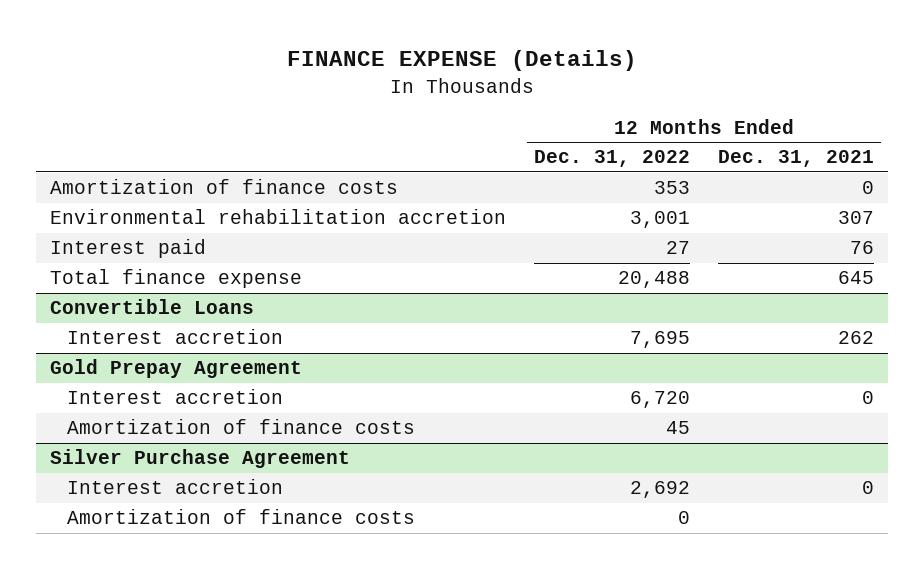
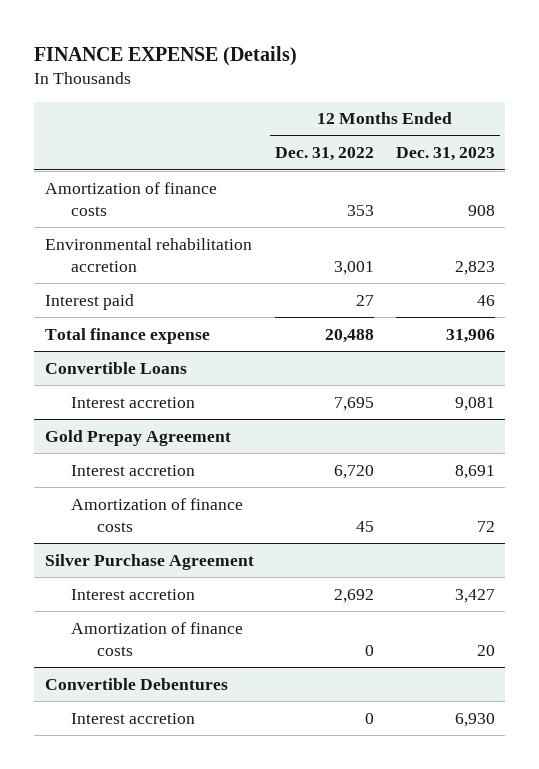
[718,150,875,168] Dec. 31, 2021 -> none
none -> [395,147,495,162] Dec. 31, 2023
none -> [44,677,228,690] Convertible Debentures
none -> [70,712,195,724] Interest accretion

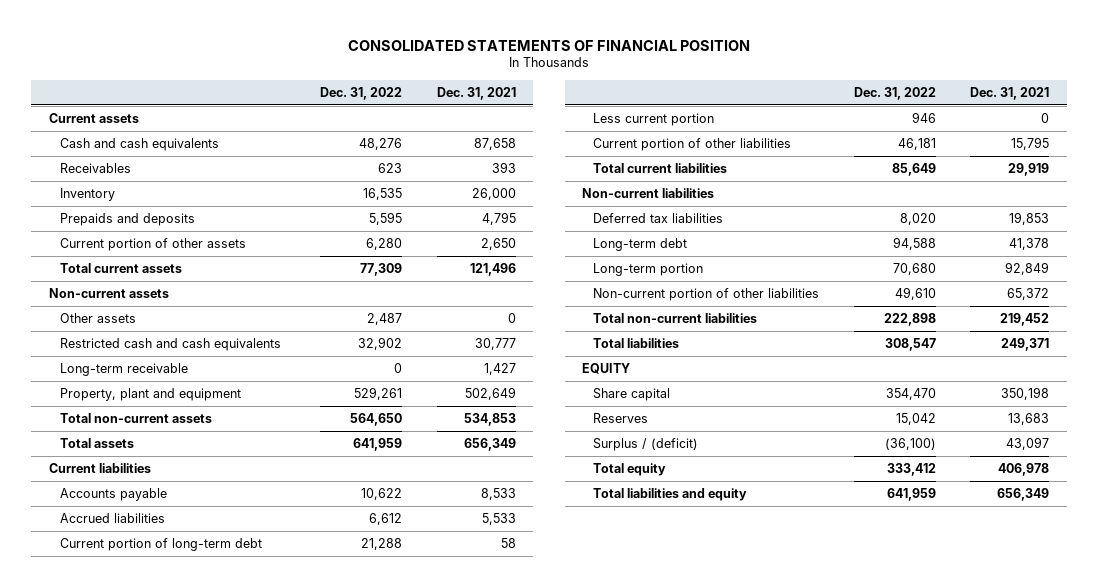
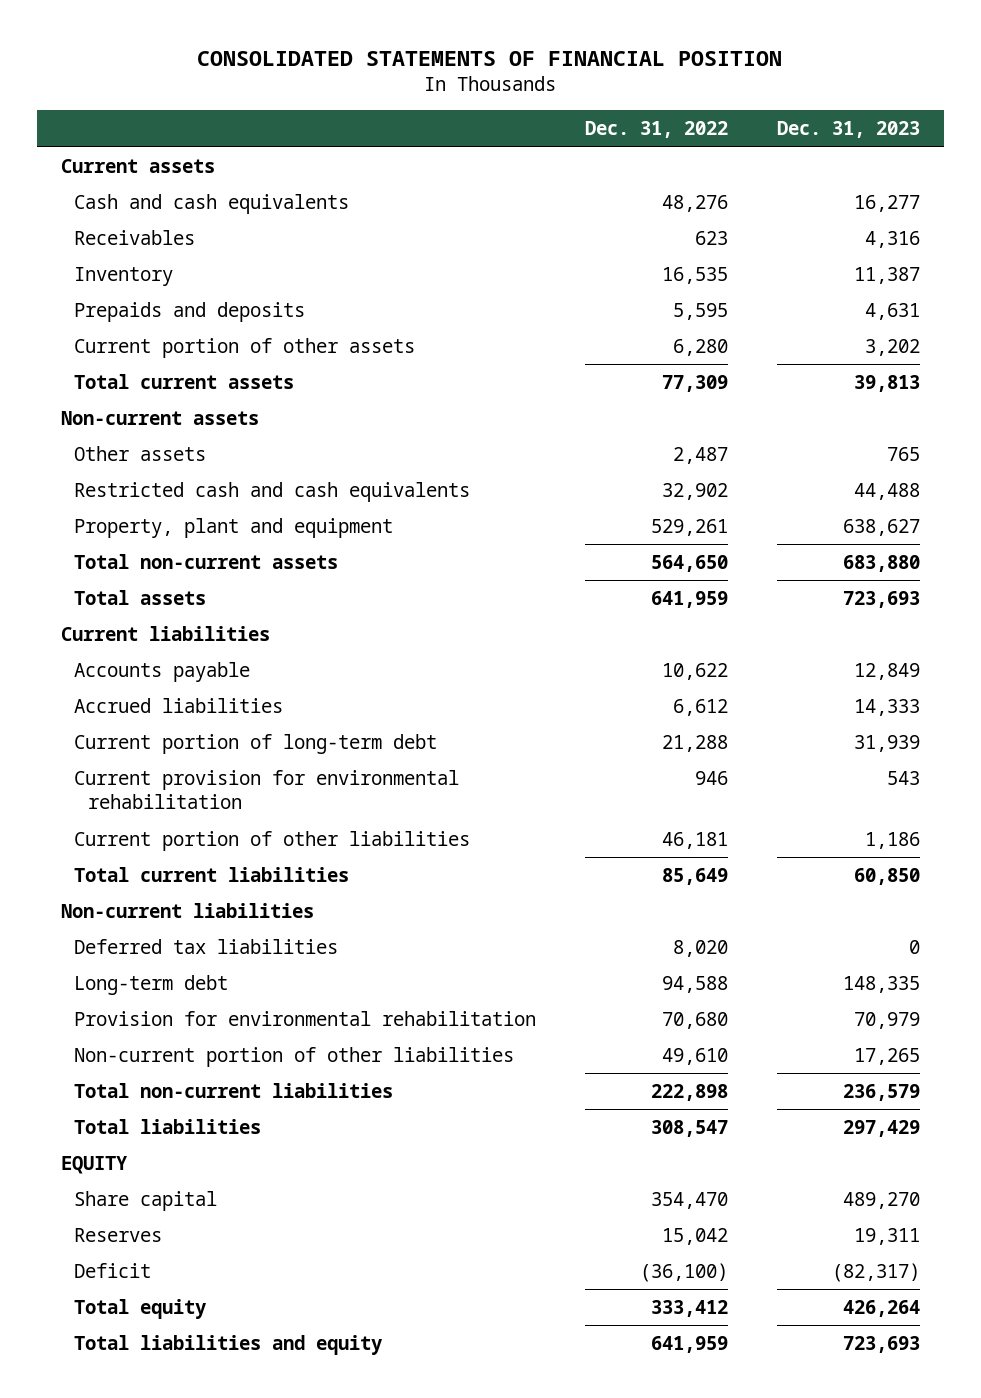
[437,86,517,100] Dec. 31, 2021 -> none
none -> [776,121,920,139] Dec. 31, 2023
[59,362,188,376] Long-term receivable -> none
[592,112,714,126] Less current portion -> [74,770,460,810] Current provision for environmental rehabilitation
[592,262,703,276] Long-term portion -> [74,1011,537,1027] Provision for environmental rehabilitation
[592,437,698,451] Surplus / (deficit) -> [74,1263,152,1279] Deficit

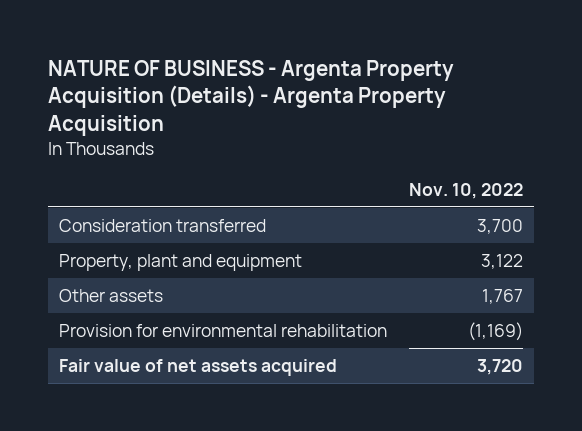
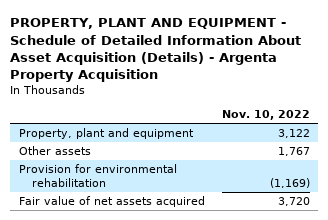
[47,59,454,136] NATURE OF BUSINESS - Argenta Property Acquisition (Details) - Argenta Property Acquisition -> [9,18,301,83] PROPERTY, PLANT AND EQUIPMENT - Schedule of Detailed Information About Asset Acquisition (Details) - Argenta Property Acquisition
[59,218,267,232] Consideration transferred -> none

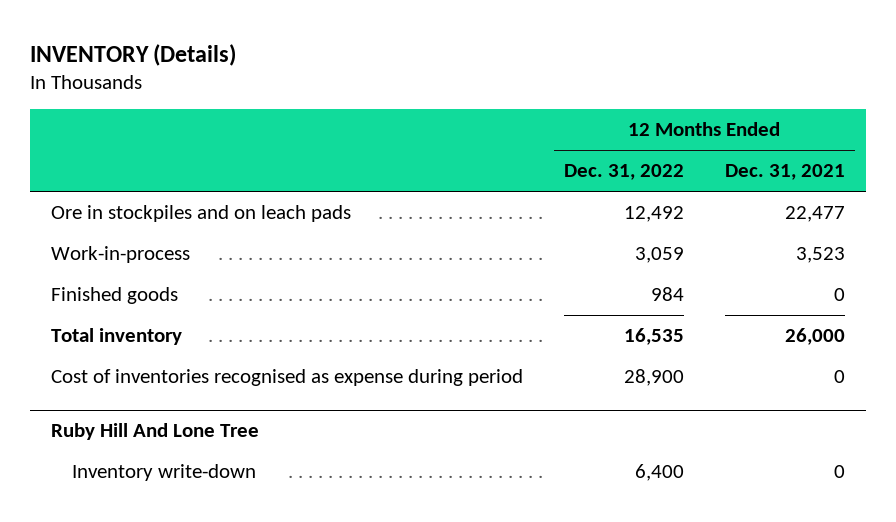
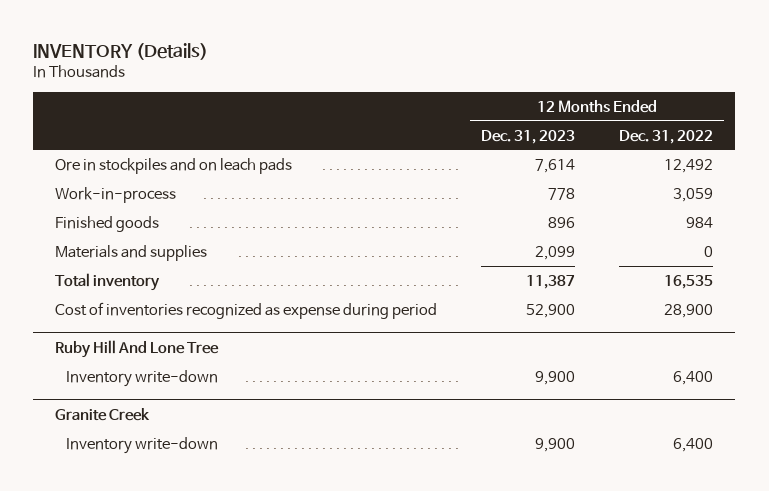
[724,164,845,181] Dec. 31, 2021 -> none
none -> [481,129,576,144] Dec. 31, 2023
none -> [55,244,208,261] Materials and supplies
[50,368,523,386] Cost of inventories recognised as expense during period -> [55,301,438,319] Cost of inventories recognized as expense during period
none -> [55,407,151,421] Granite Creek
none -> [65,436,218,454] Inventory write-down

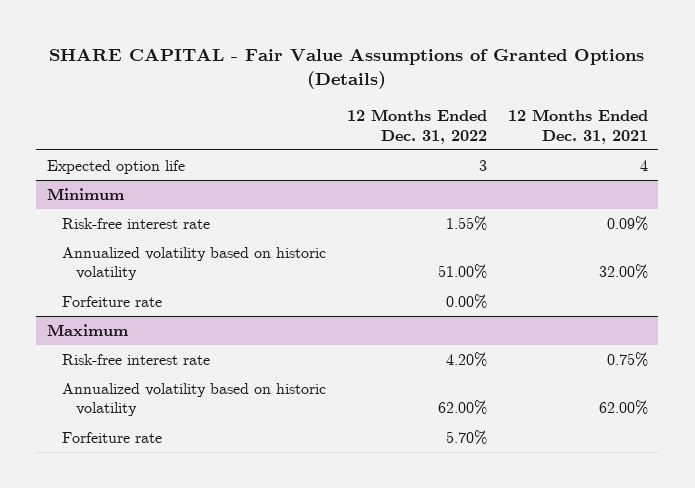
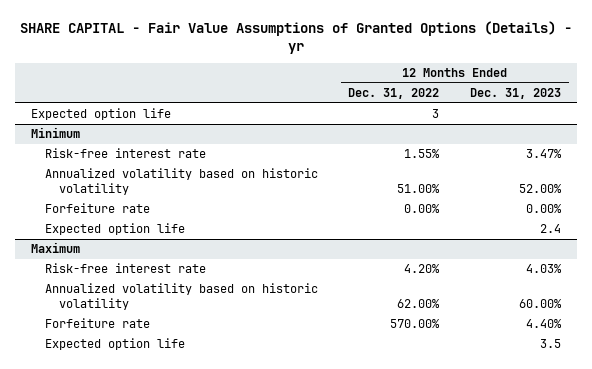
[49,47,645,90] SHARE CAPITAL - Fair Value Assumptions of Granted Options (Details) -> [19,21,572,55] SHARE CAPITAL - Fair Value Assumptions of Granted Options (Details) - yr
[507,109,648,144] 12 Months Ended Dec. 31, 2021 -> none
none -> [470,88,562,100] Dec. 31, 2023
none -> [44,223,185,236] Expected option life
[445,430,487,446] 5.70% -> [390,319,441,329] 570.00%
none -> [44,338,185,351] Expected option life

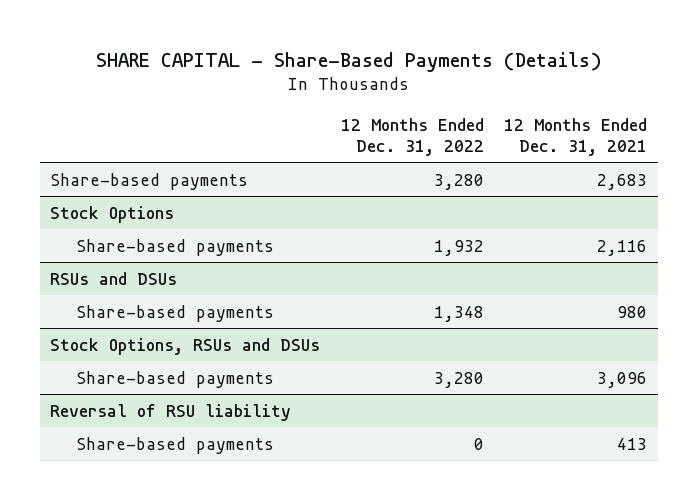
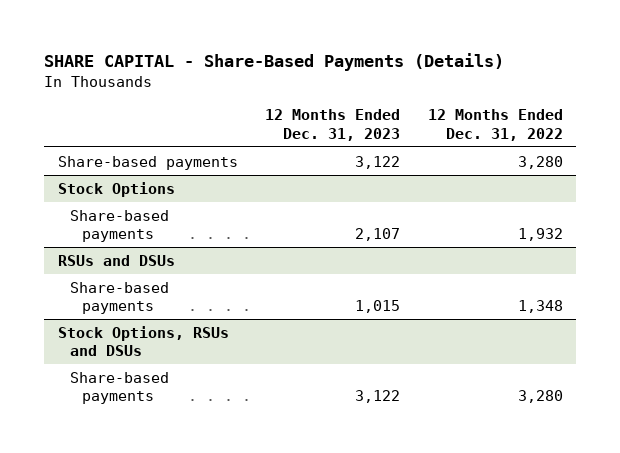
[504,117,648,156] 12 Months Ended Dec. 31, 2021 -> none
none -> [265,109,401,141] 12 Months Ended Dec. 31, 2023
[49,403,291,421] Reversal of RSU liability -> none
[75,436,274,454] Share-based payments -> none

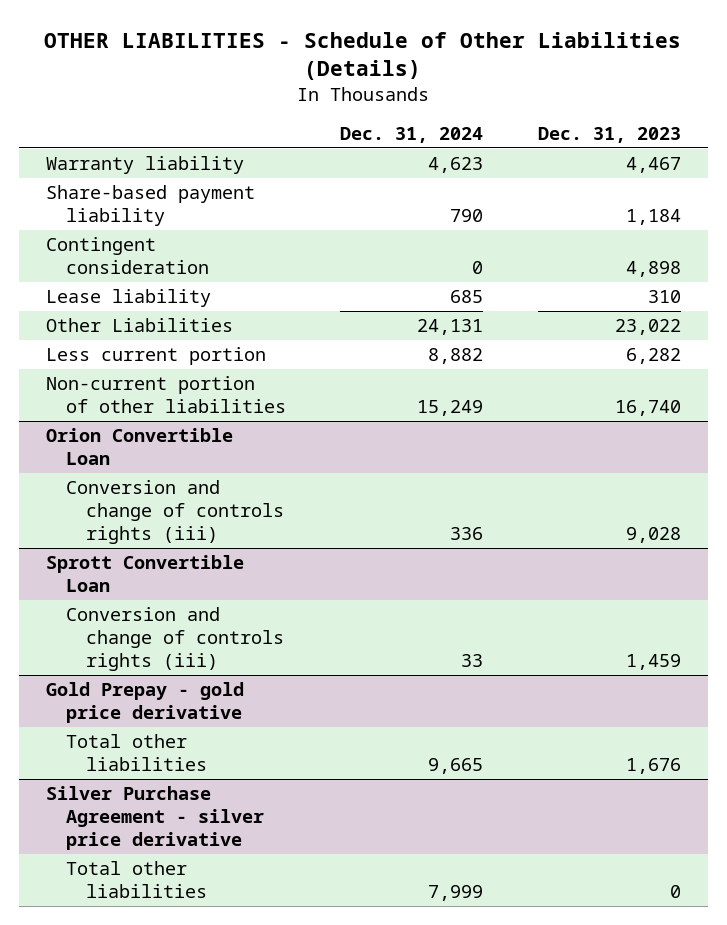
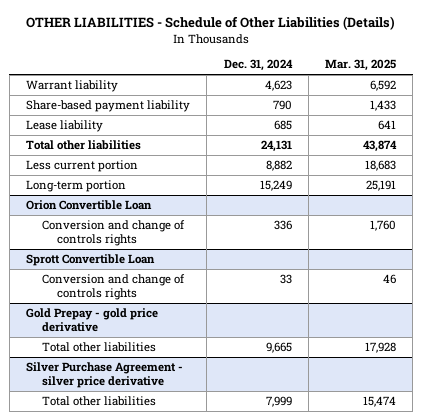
[537,126,681,143] Dec. 31, 2023 -> none
none -> [325,59,397,72] Mar. 31, 2025
[46,156,245,175] Warranty liability -> [26,80,119,93] Warrant liability
[46,237,210,275] Contingent consideration -> none
[46,318,234,333] Other Liabilities -> [26,140,142,151] Total other liabilities
[46,376,287,414] Non-current portion of other liabilities -> [26,180,127,193] Long-term portion
[66,480,285,545] Conversion and change of controls rights (iii) -> [41,220,185,247] Conversion and change of controls rights
[66,607,285,672] Conversion and change of controls rights (iii) -> [41,274,185,301] Conversion and change of controls rights

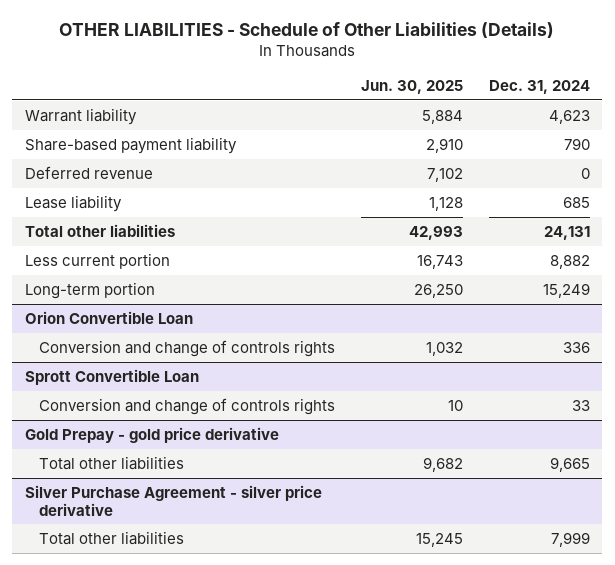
[325,59,397,72] Mar. 31, 2025 -> none
none -> [360,79,463,94] Jun. 30, 2025
none -> [25,165,154,179] Deferred revenue

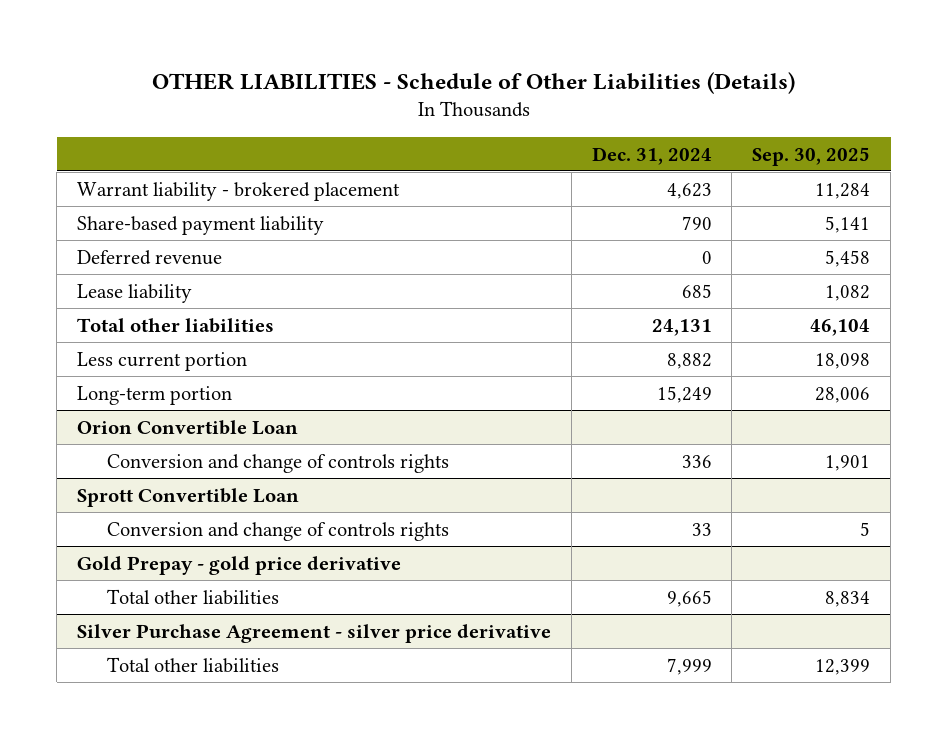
[360,79,463,94] Jun. 30, 2025 -> none
none -> [752,146,871,166] Sep. 30, 2025
[25,107,138,125] Warrant liability -> [77,181,401,201] Warrant liability - brokered placement

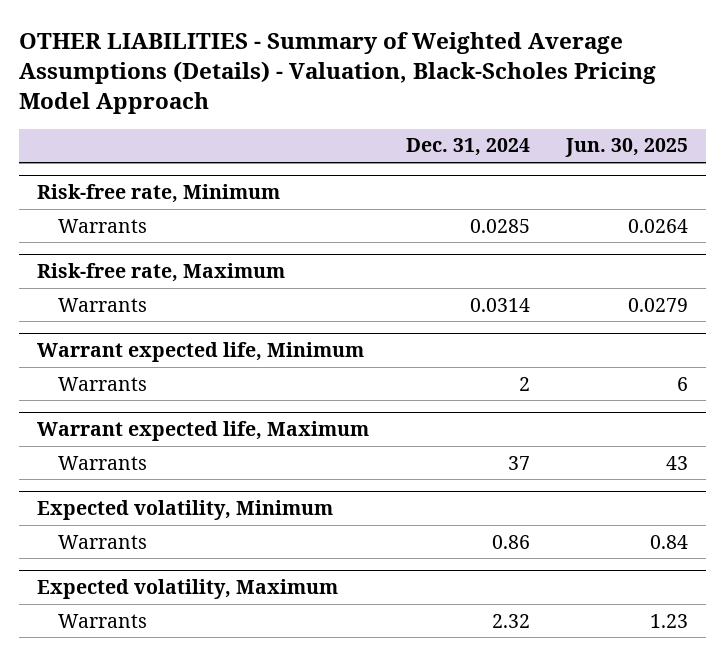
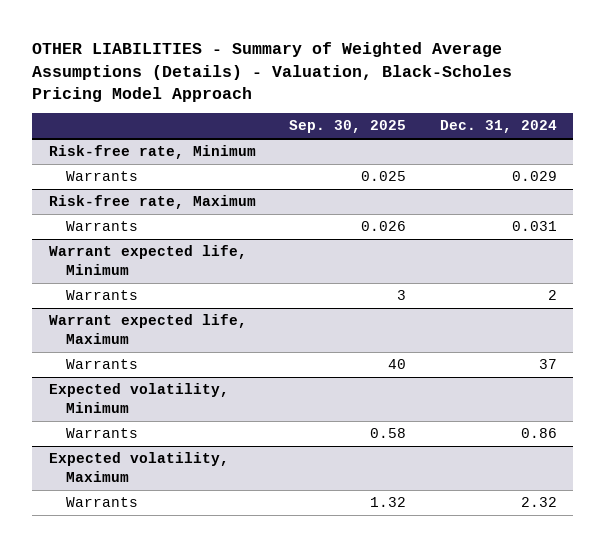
[564,138,688,158] Jun. 30, 2025 -> none
none -> [289,120,407,134] Sep. 30, 2025
[469,218,530,233] 0.0285 -> [511,171,557,182] 0.029
[469,297,530,312] 0.0314 -> [511,221,557,232] 0.031

